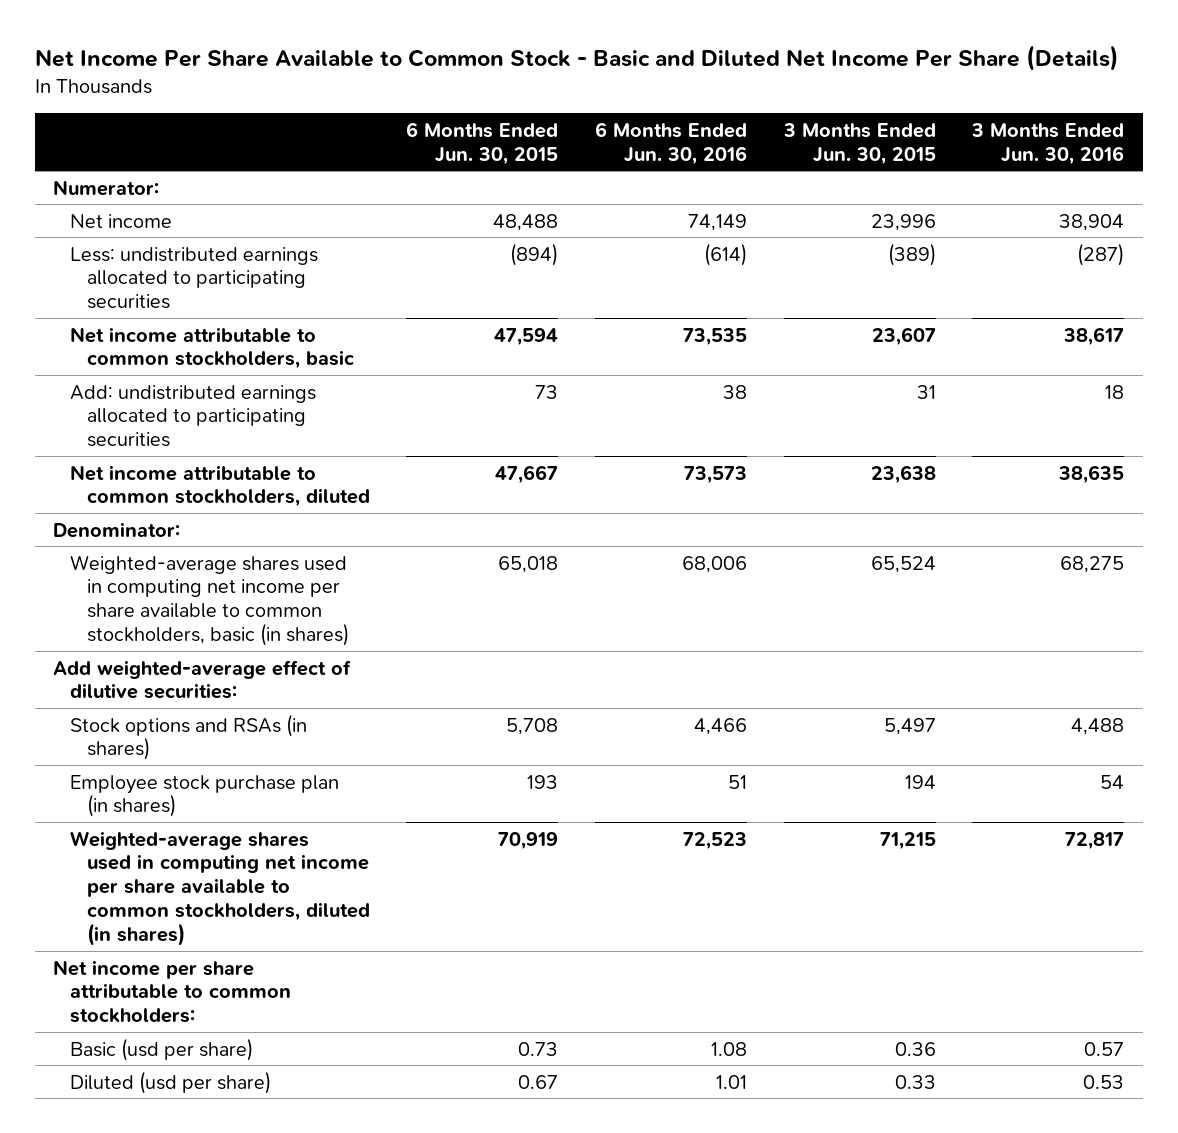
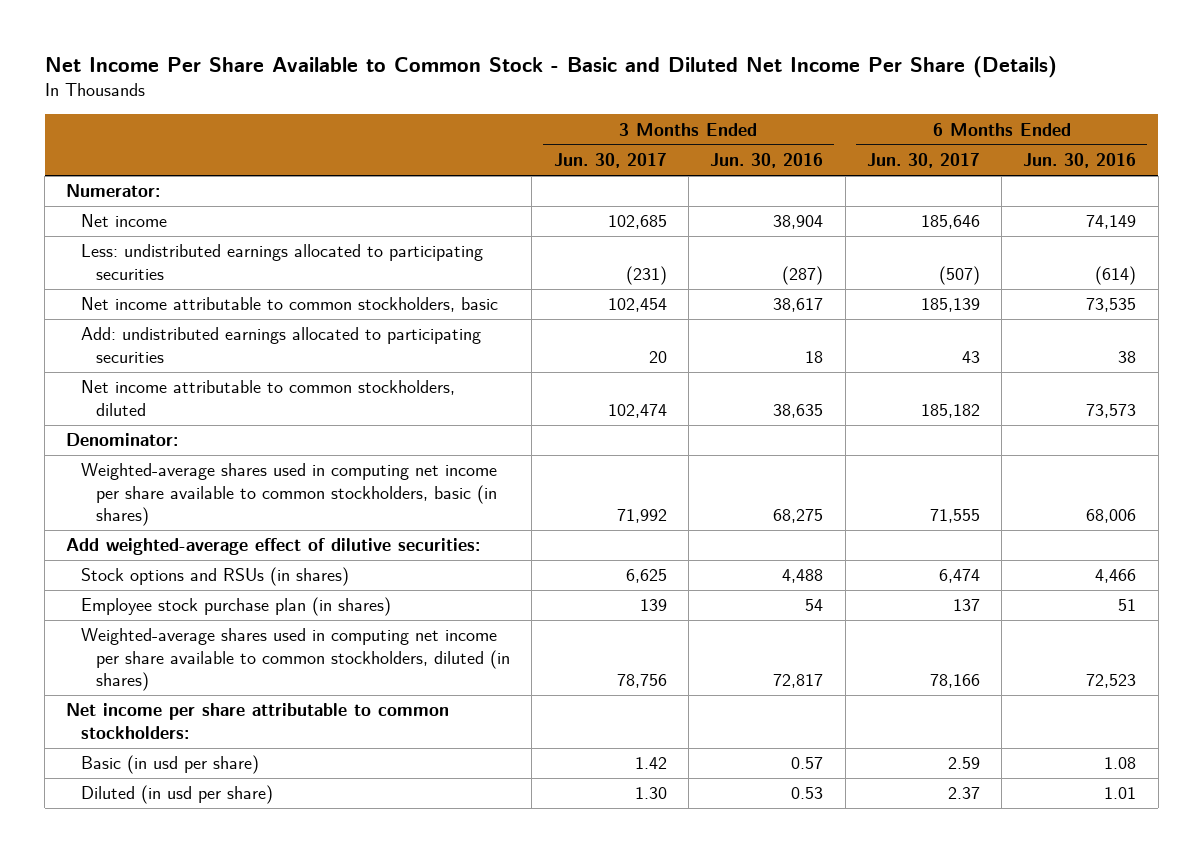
[406,121,559,165] 6 Months Ended Jun. 30, 2015 -> none
[782,122,936,165] 3 Months Ended Jun. 30, 2015 -> none
none -> [553,153,667,169] Jun. 30, 2017
none -> [866,153,980,169] Jun. 30, 2017
[70,713,308,761] Stock options and RSAs (in shares) -> [81,567,350,587] Stock options and RSUs (in shares)
[70,1037,254,1061] Basic (usd per share) -> [81,755,260,775] Basic (in usd per share)
[70,1070,272,1094] Diluted (usd per share) -> [81,785,274,805] Diluted (in usd per share)

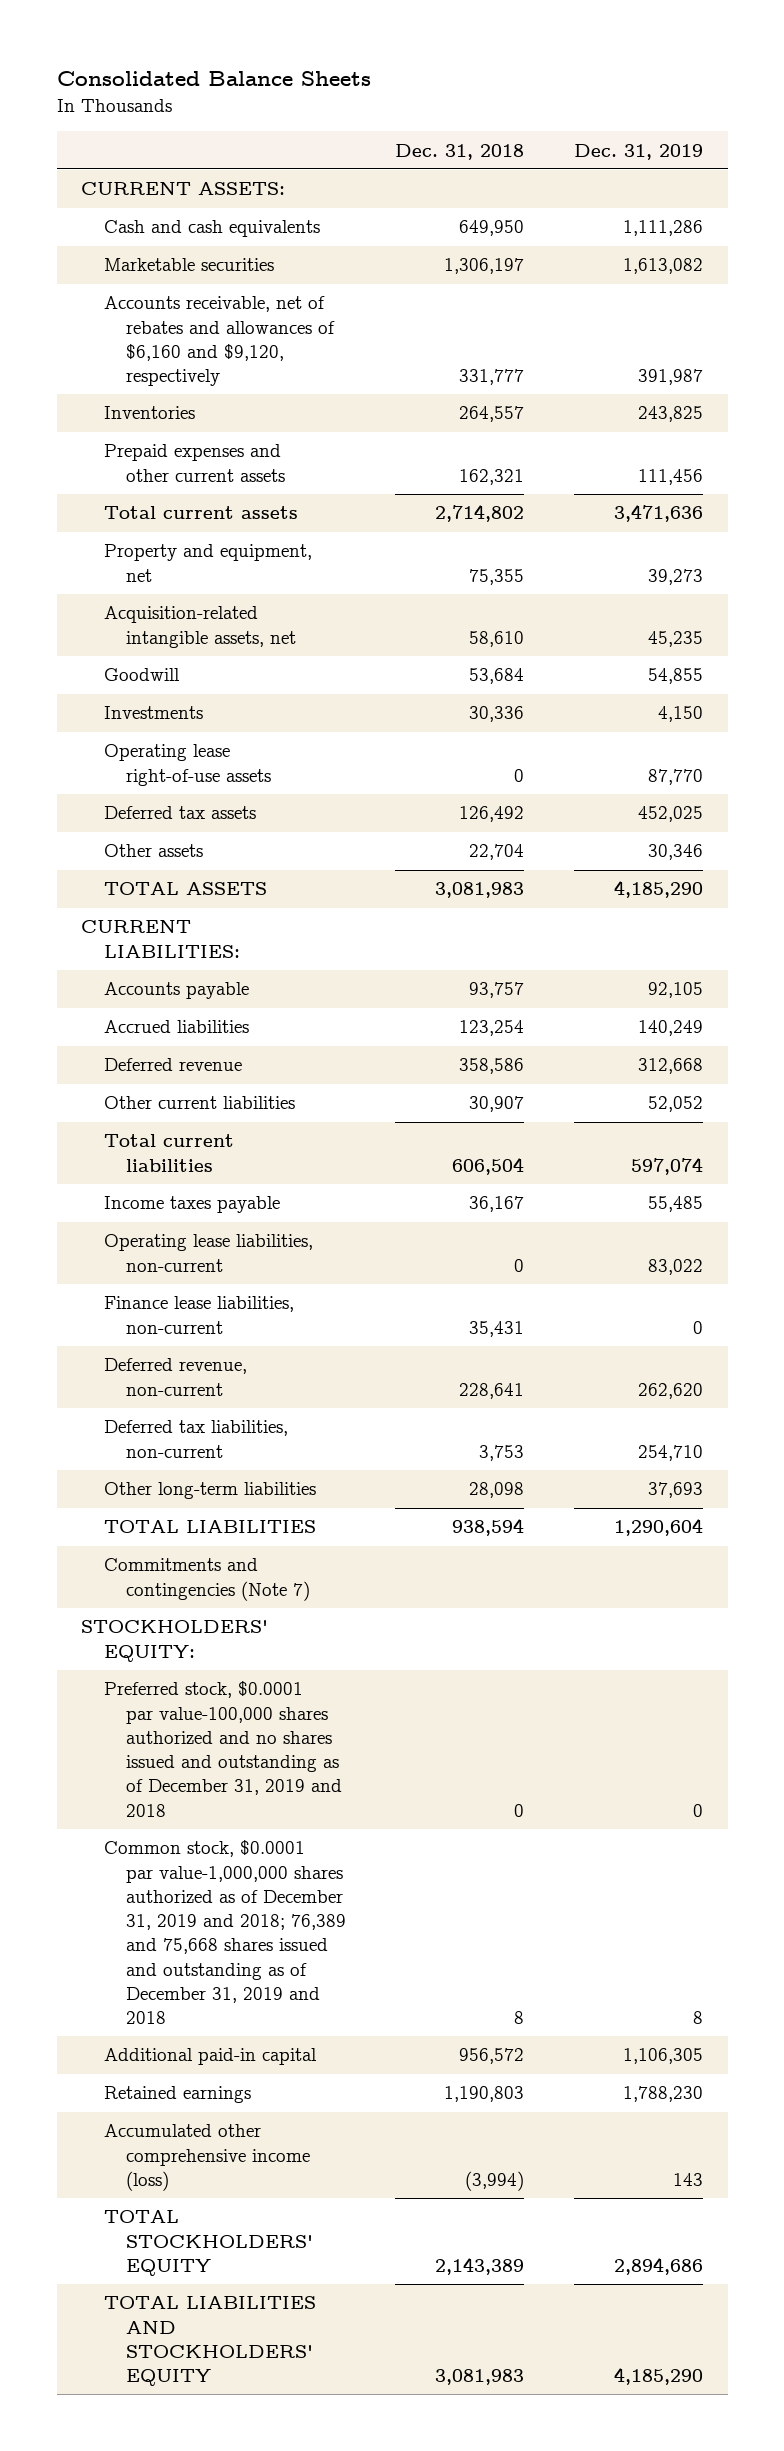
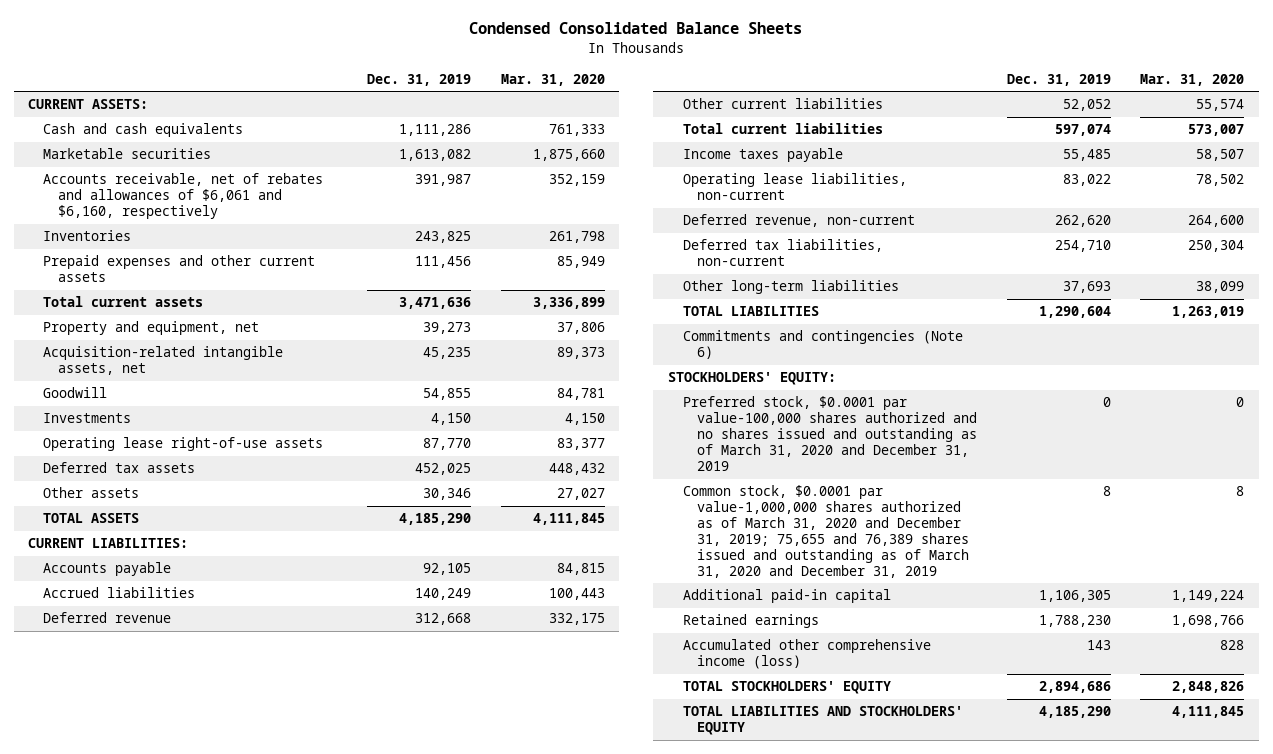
[56,71,371,87] Consolidated Balance Sheets -> [469,22,803,35] Condensed Consolidated Balance Sheets
[395,143,525,160] Dec. 31, 2018 -> none
none -> [500,73,605,86] Mar. 31, 2020
[103,296,335,387] Accounts receivable, net of rebates and allowances of $6,160 and $9,120, respectively -> [43,173,324,220] Accounts receivable, net of rebates and allowances of $6,061 and $6,160, respectively
[103,1296,294,1334] Finance lease liabilities, non-current -> none
[103,1558,310,1601] Commitments and contingencies (Note 7) -> [682,330,963,360] Commitments and contingencies (Note 6)
[103,1681,342,1817] Preferred stock, $0.0001 par value-100,000 shares authorized and no shares issued and outstanding as of December 31, 2019 and 2018 -> [682,396,978,471] Preferred stock, $0.0001 par value-100,000 shares authorized and no shares issued and outstanding as of March 31, 2020 and December 31, 2019
[103,1840,346,2025] Common stock, $0.0001 par value-1,000,000 shares authorized as of December 31, 2019 and 2018; 76,389 and 75,668 shares issued and outstanding as of December 31, 2019 and 2018 -> [682,485,970,578] Common stock, $0.0001 par value-1,000,000 shares authorized as of March 31, 2020 and December 31, 2019; 75,655 and 76,389 shares issued and outstanding as of March 31, 2020 and December 31, 2019

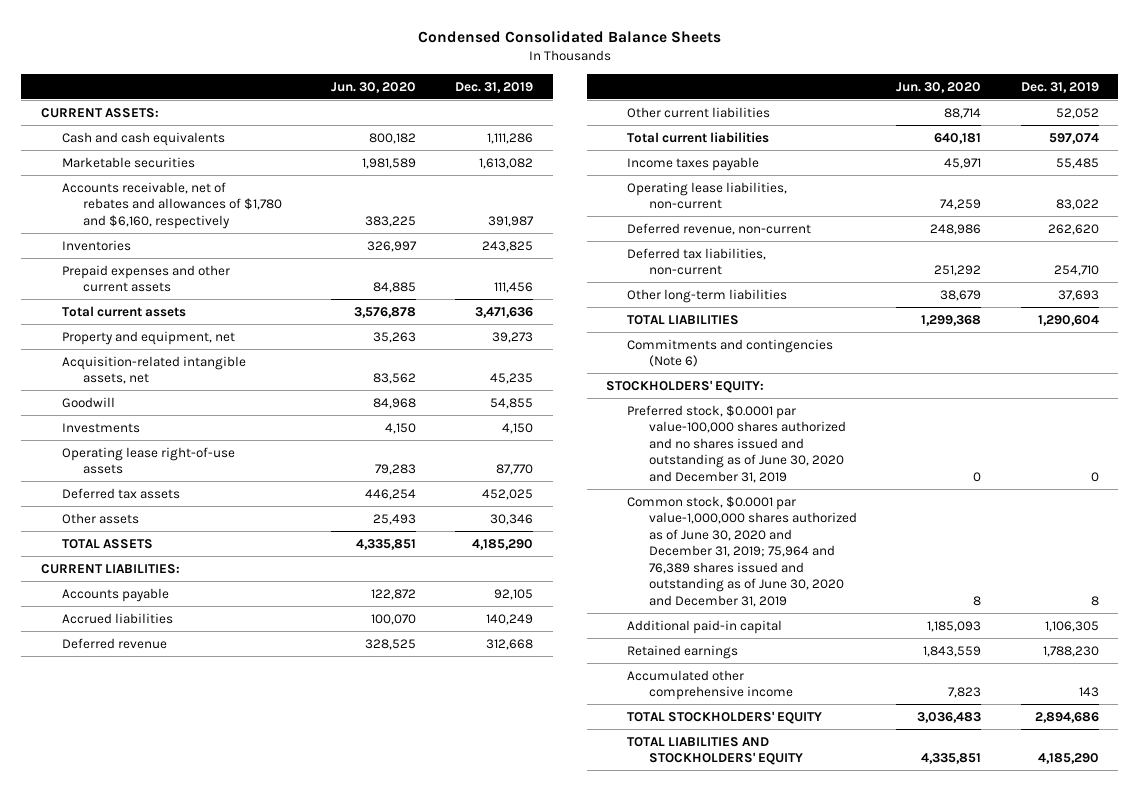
[500,73,605,86] Mar. 31, 2020 -> none
none -> [330,81,416,93] Jun. 30, 2020
[43,173,324,220] Accounts receivable, net of rebates and allowances of $6,061 and $6,160, respectively -> [62,181,283,229] Accounts receivable, net of rebates and allowances of $1,780 and $6,160, respectively
[682,396,978,471] Preferred stock, $0.0001 par value-100,000 shares authorized and no shares issued and outstanding as of March 31, 2020 and December 31, 2019 -> [627,404,846,483] Preferred stock, $0.0001 par value-100,000 shares authorized and no shares issued and outstanding as of June 30, 2020 and December 31, 2019
[682,485,970,578] Common stock, $0.0001 par value-1,000,000 shares authorized as of March 31, 2020 and December 31, 2019; 75,655 and 76,389 shares issued and outstanding as of March 31, 2020 and December 31, 2019 -> [627,495,857,607] Common stock, $0.0001 par value-1,000,000 shares authorized as of June 30, 2020 and December 31, 2019; 75,964 and 76,389 shares issued and outstanding as of June 30, 2020 and December 31, 2019
[682,639,931,670] Accumulated other comprehensive income (loss) -> [627,669,793,701] Accumulated other comprehensive income

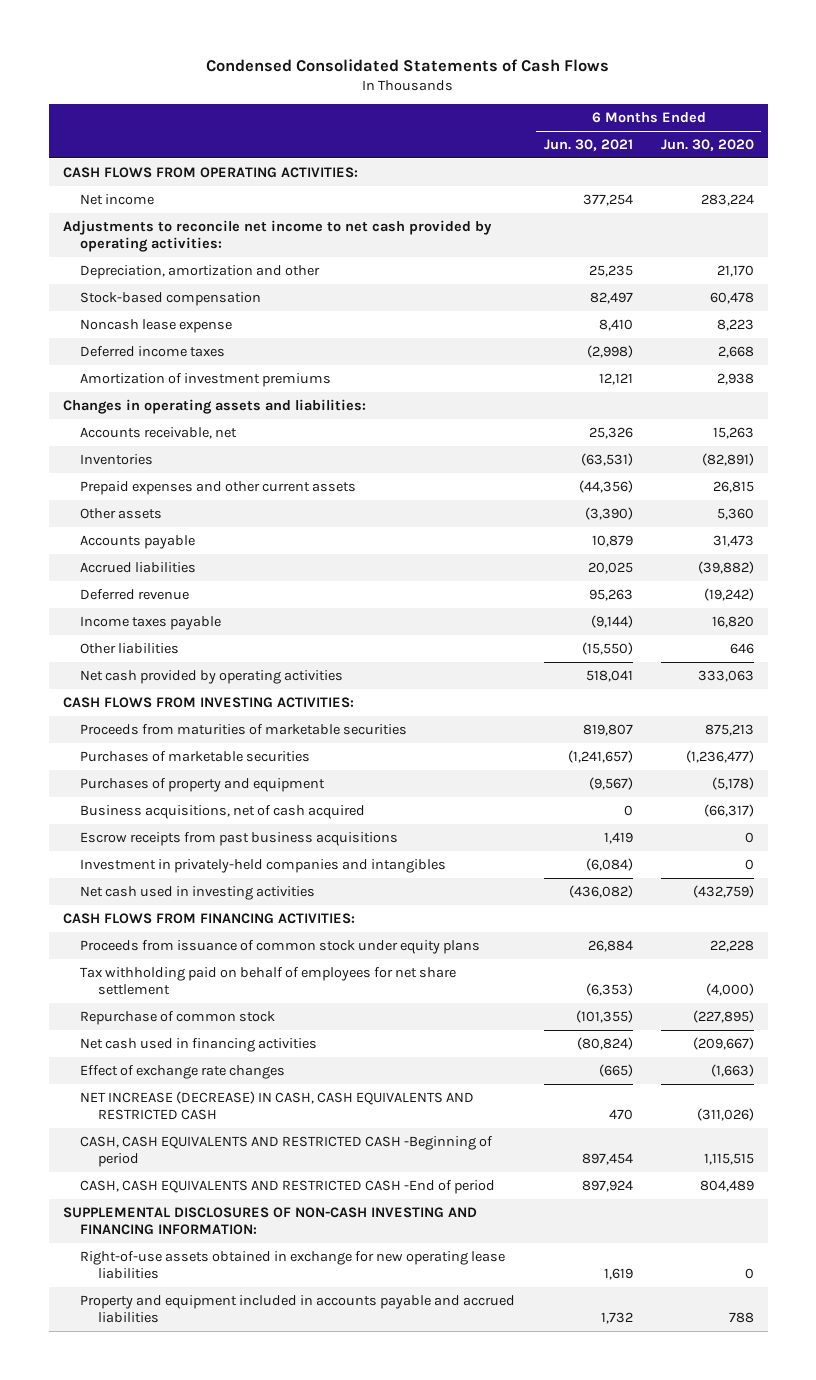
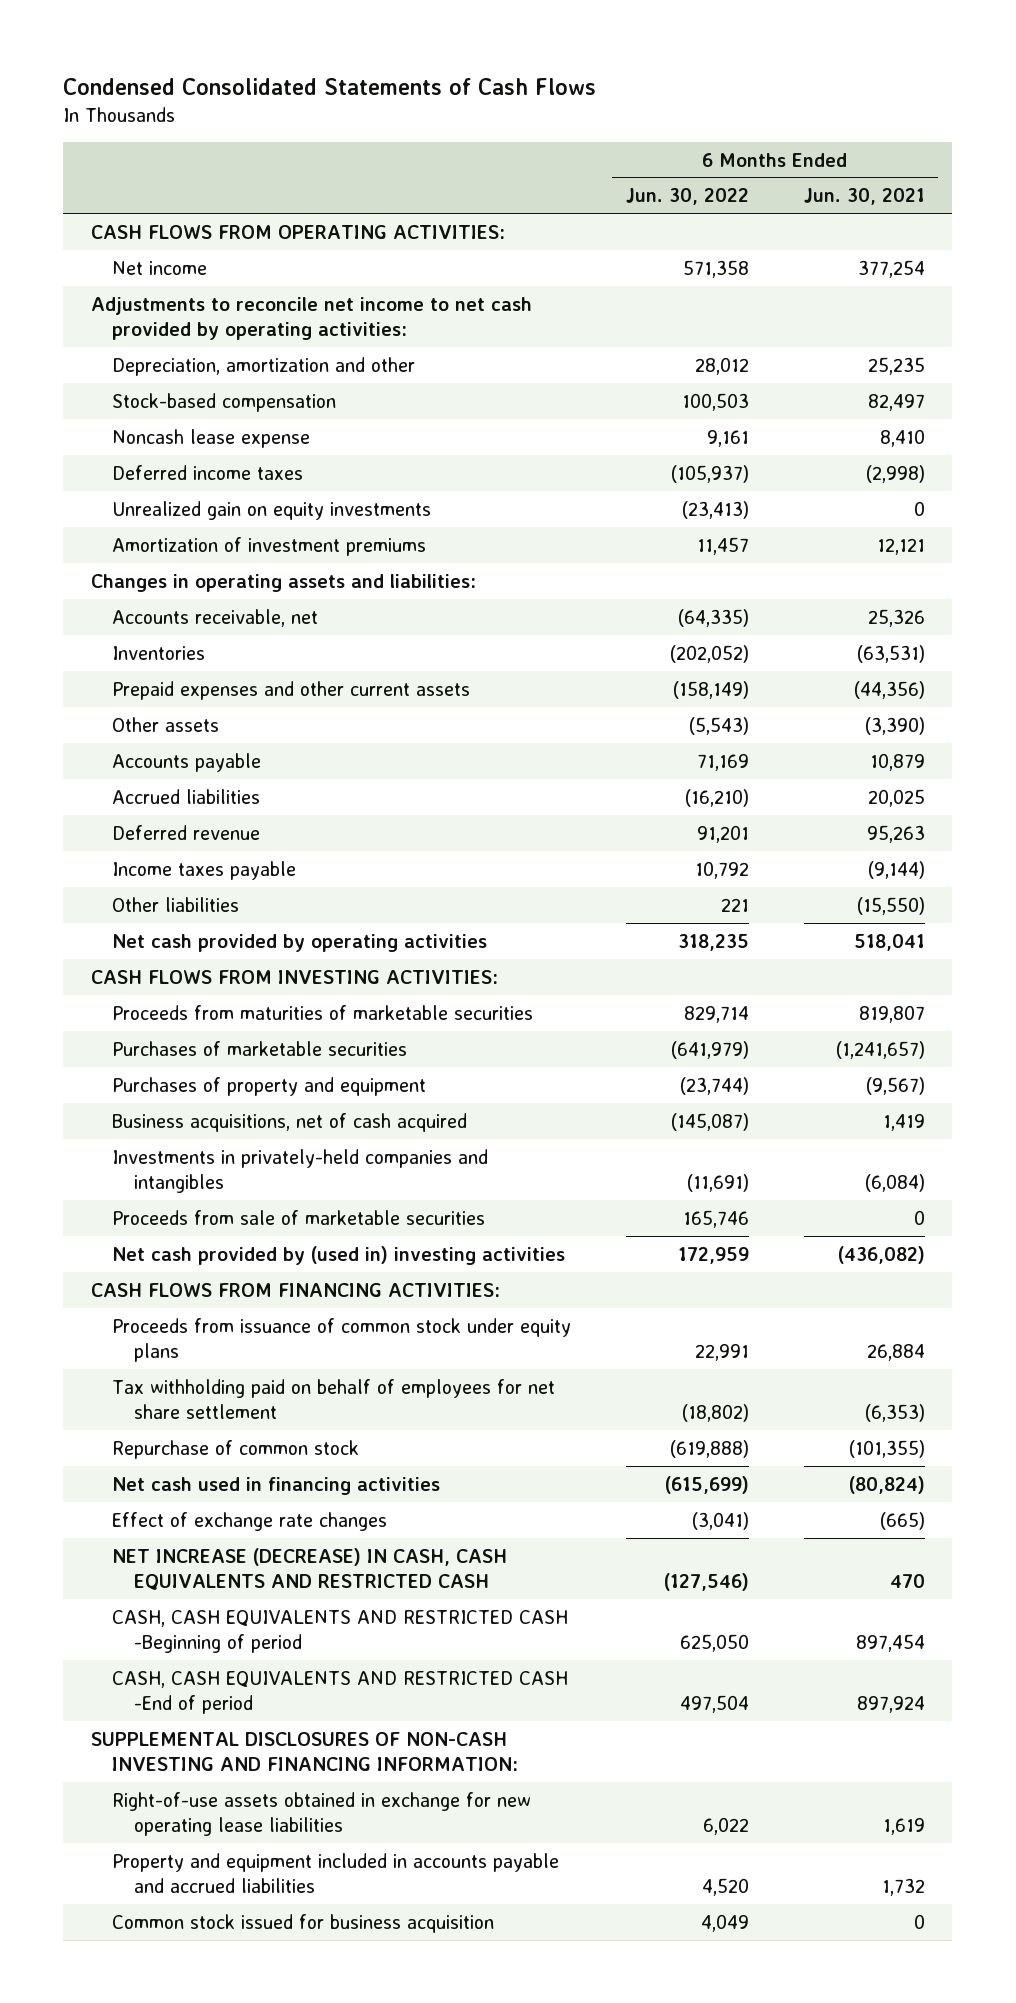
[660,139,754,152] Jun. 30, 2020 -> none
none -> [626,188,750,206] Jun. 30, 2022
none -> [112,500,432,520] Unrealized gain on equity investments
[80,831,399,846] Escrow receipts from past business acquisitions -> none
[623,804,633,816] 0 -> [882,1113,925,1131] 1,419
[80,858,447,873] Investment in privately-held companies and intangibles -> [112,1148,489,1194] Investments in privately-held companies and intangibles
none -> [112,1209,486,1225] Proceeds from sale of marketable securities
[80,885,316,900] Net cash used in investing activities -> [112,1245,566,1265] Net cash provided by (used in) investing activities
none -> [112,1913,495,1933] Common stock issued for business acquisition

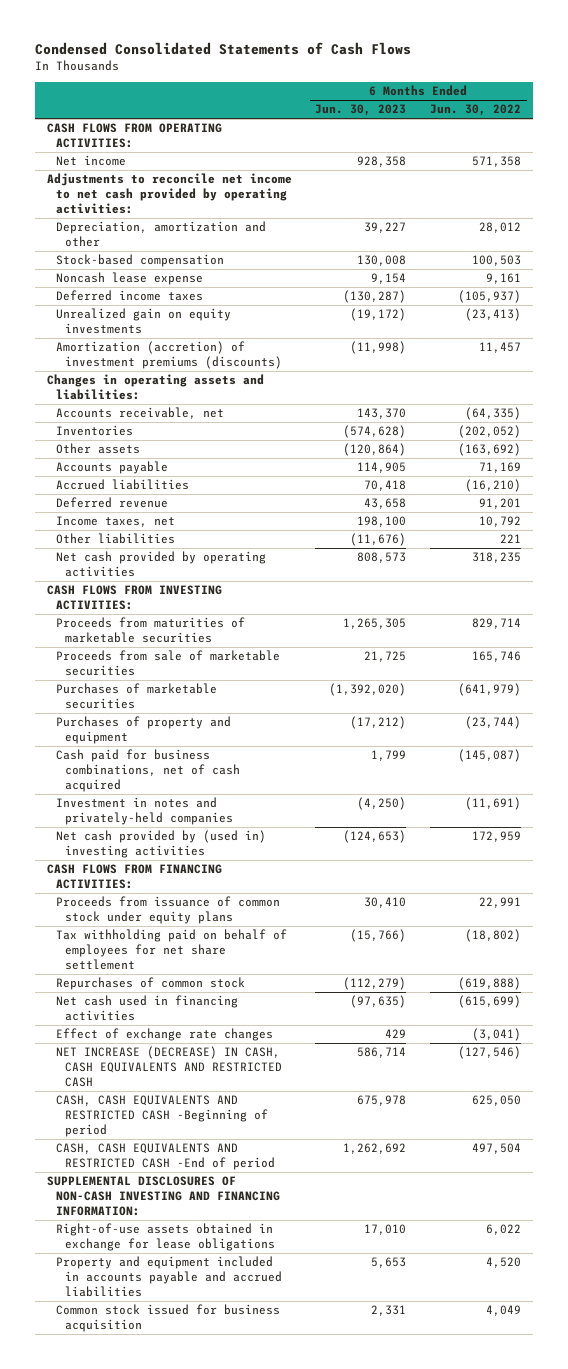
[803,188,925,206] Jun. 30, 2021 -> none
none -> [315,104,407,117] Jun. 30, 2023
[112,536,427,556] Amortization of investment premiums -> [55,341,282,369] Amortization (accretion) of investment premiums (discounts)
[112,680,471,700] Prepaid expenses and other current assets -> none
[689,716,750,735] (5,543) -> [457,443,521,457] (163,692)
[112,860,297,880] Income taxes payable -> [55,516,175,528] Income taxes, net
[112,1209,486,1225] Proceeds from sale of marketable securities -> [55,650,280,676] Proceeds from sale of marketable securities
[112,1112,468,1132] Business acquisitions, net of cash acquired -> [55,749,240,792] Cash paid for business combinations, net of cash acquired
[112,1148,489,1194] Investments in privately-held companies and intangibles -> [55,797,233,825] Investment in notes and privately-held companies
[112,1439,360,1459] Repurchase of common stock -> [55,977,245,991] Repurchases of common stock
[112,1791,532,1837] Right-of-use assets obtained in exchange for new operating lease liabilities -> [55,1223,275,1251] Right-of-use assets obtained in exchange for lease obligations

